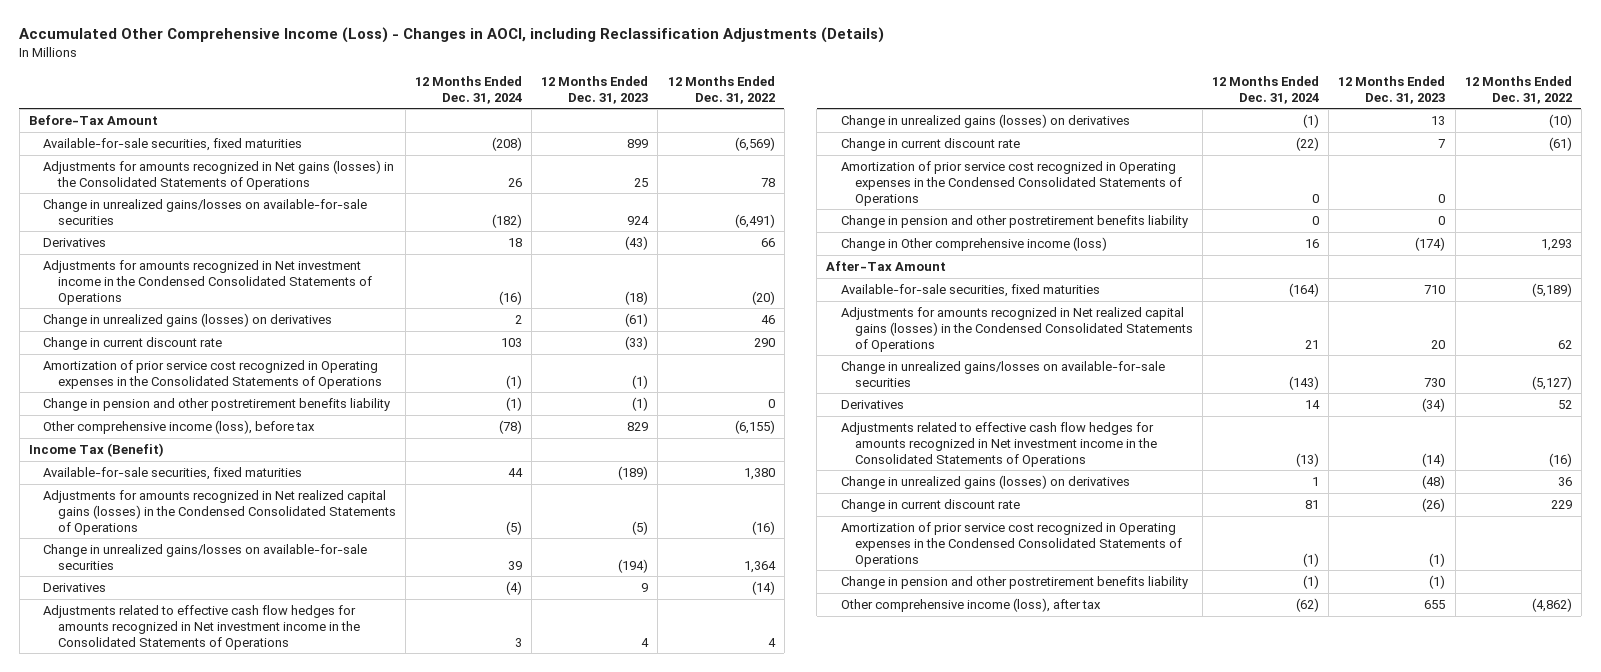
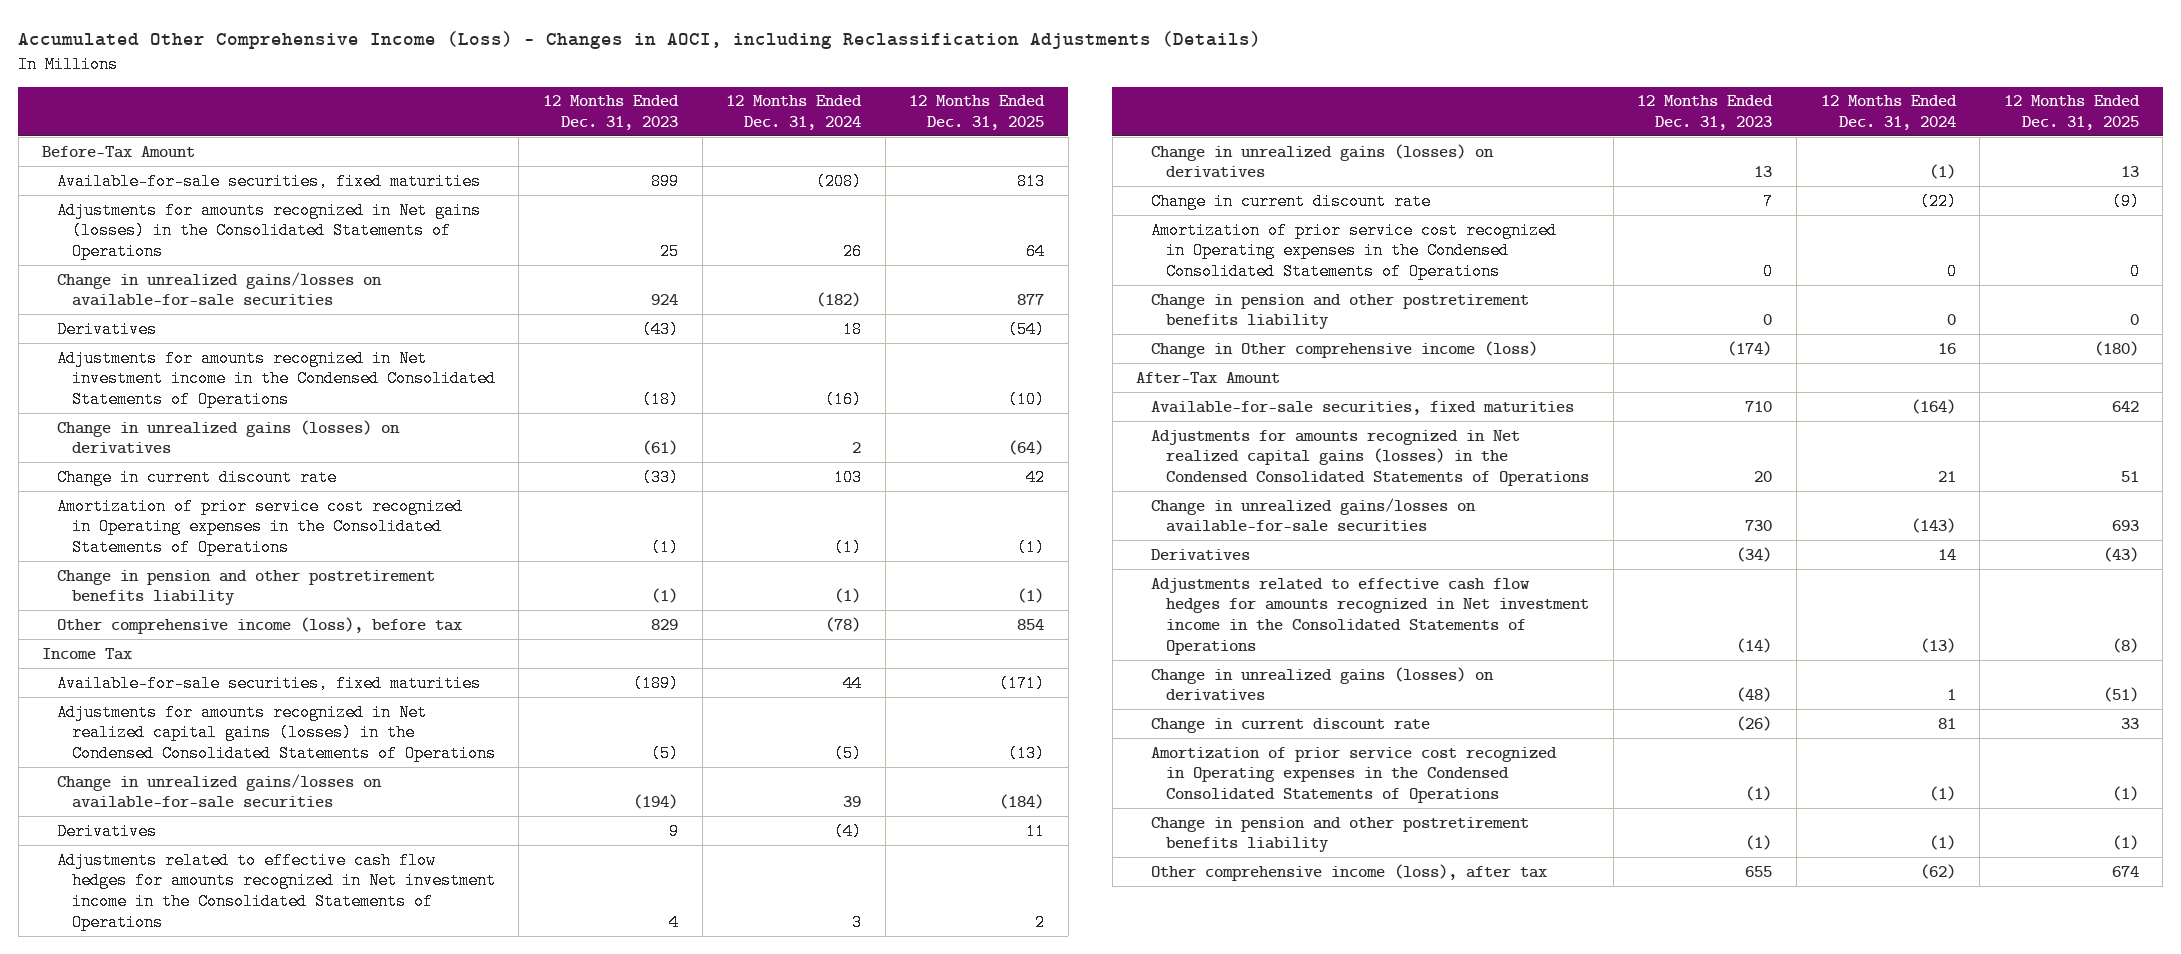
[667,75,775,104] 12 Months Ended Dec. 31, 2022 -> none
none -> [909,95,1046,130] 12 Months Ended Dec. 31, 2025
[29,442,165,457] Income Tax (Benefit) -> [42,647,133,660] Income Tax

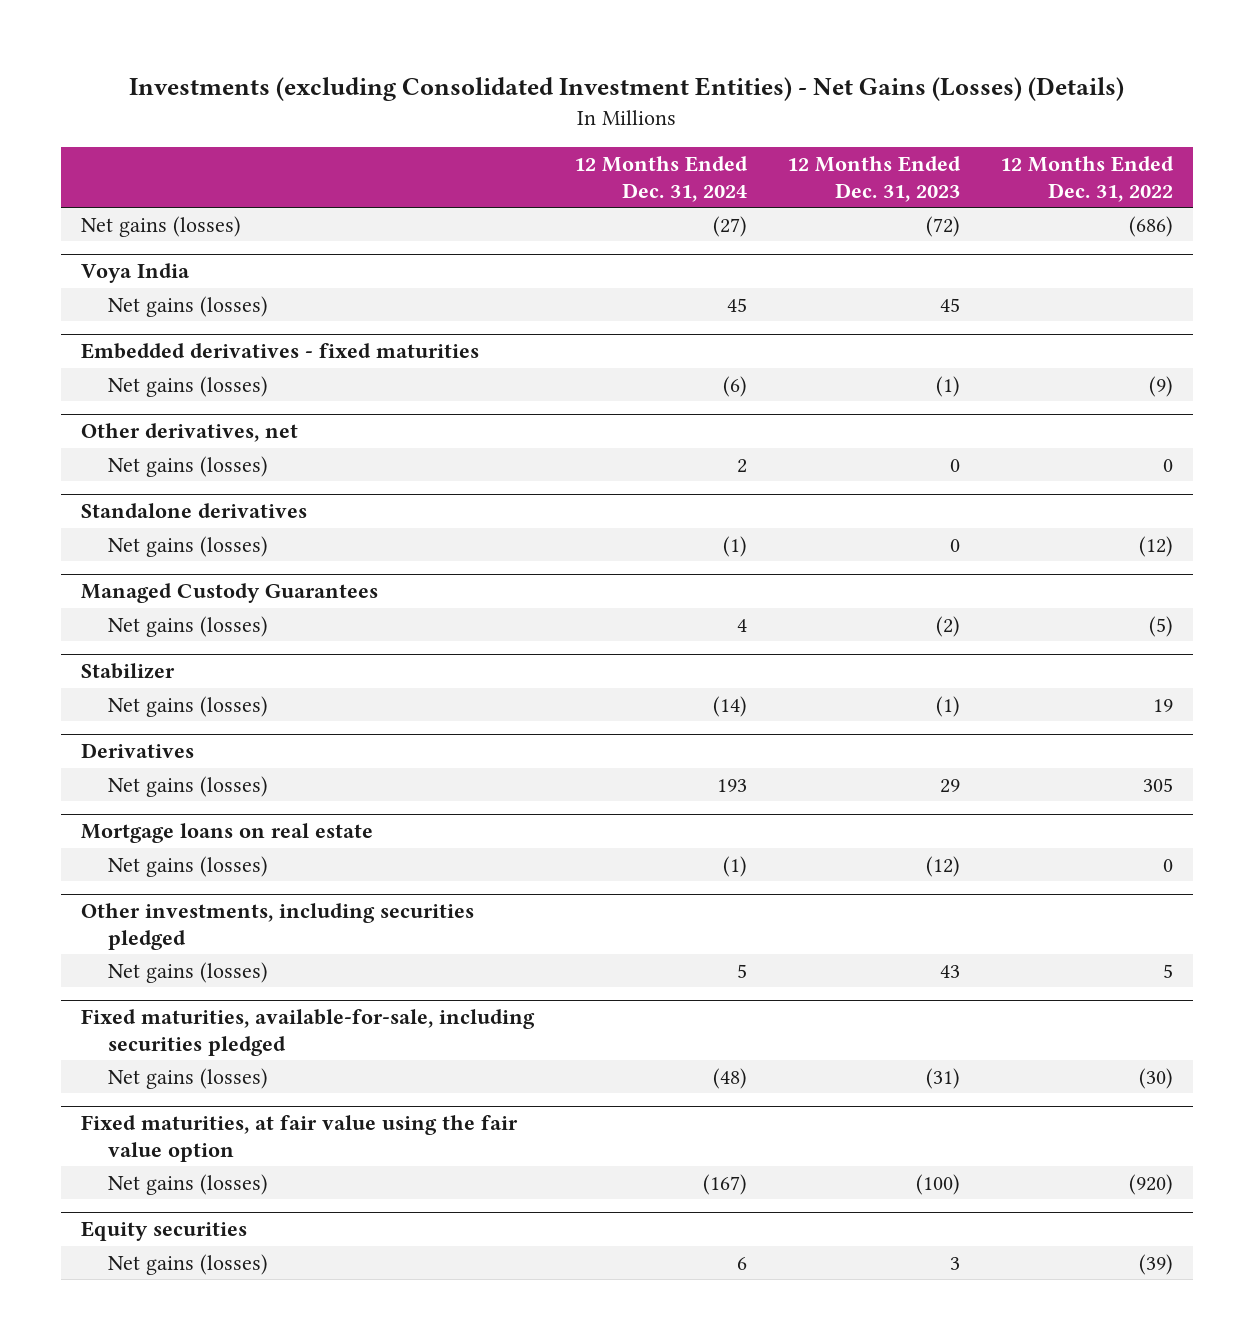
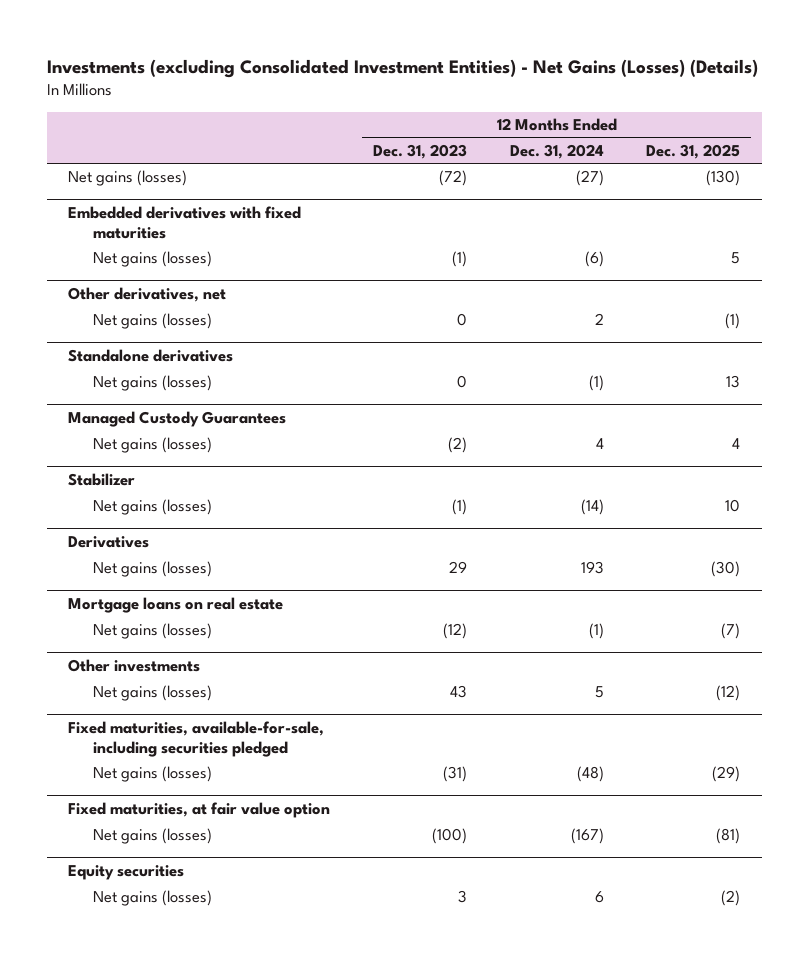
[999,156,1174,202] 12 Months Ended Dec. 31, 2022 -> none
none -> [646,143,741,159] Dec. 31, 2025
[80,263,190,284] Voya India -> none
[108,295,269,317] Net gains (losses) -> none
[80,343,479,360] Embedded derivatives - fixed maturities -> [68,206,302,240] Embedded derivatives with fixed maturities
[80,903,474,950] Other investments, including securities pledged -> [68,659,201,673] Other investments
[80,1115,518,1162] Fixed maturities, at fair value using the fair value option -> [68,802,331,819] Fixed maturities, at fair value option

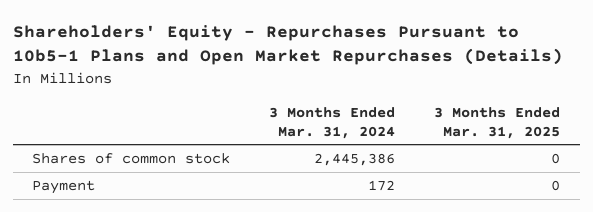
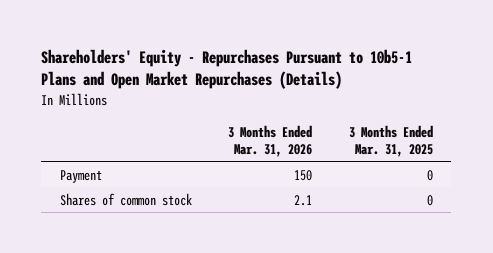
[269,106,396,139] 3 Months Ended Mar. 31, 2024 -> none
none -> [228,124,313,157] 3 Months Ended Mar. 31, 2026
[32,153,231,165] Shares of common stock -> [59,192,192,206] Shares of common stock

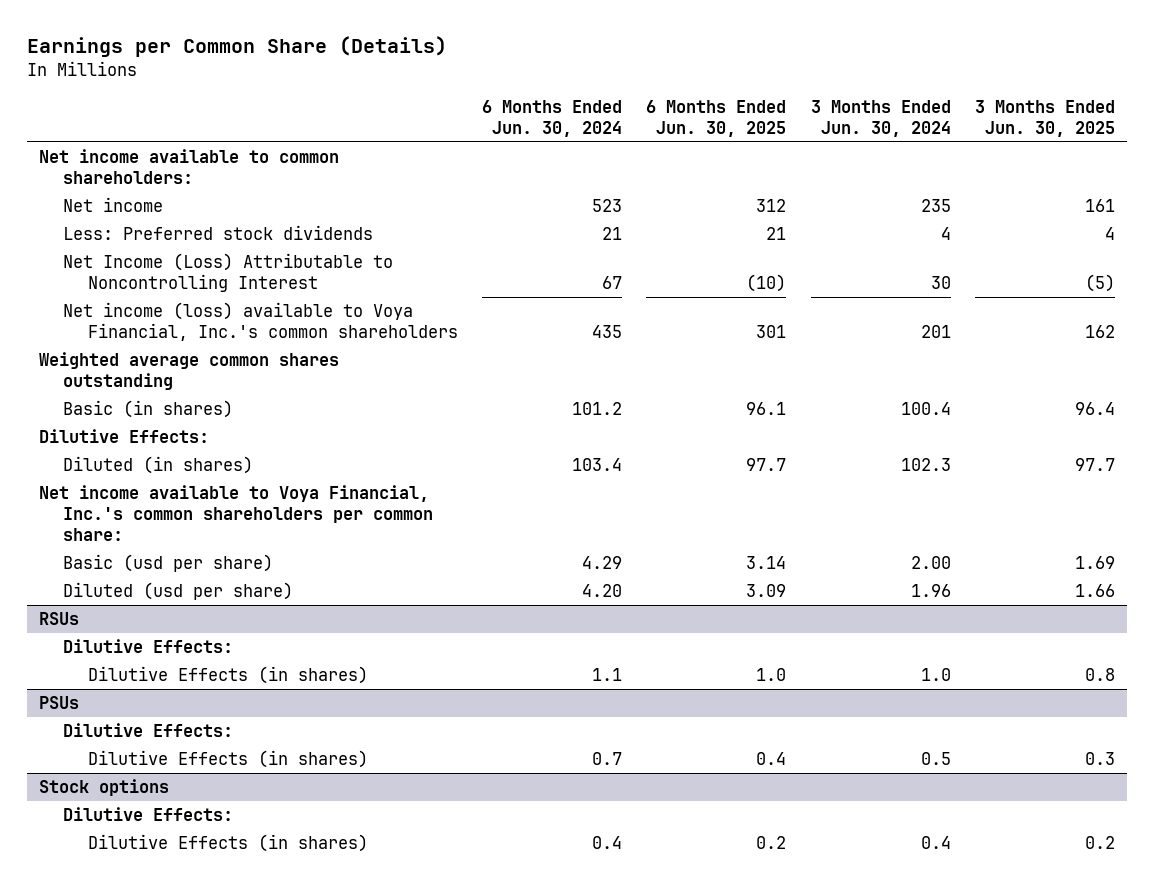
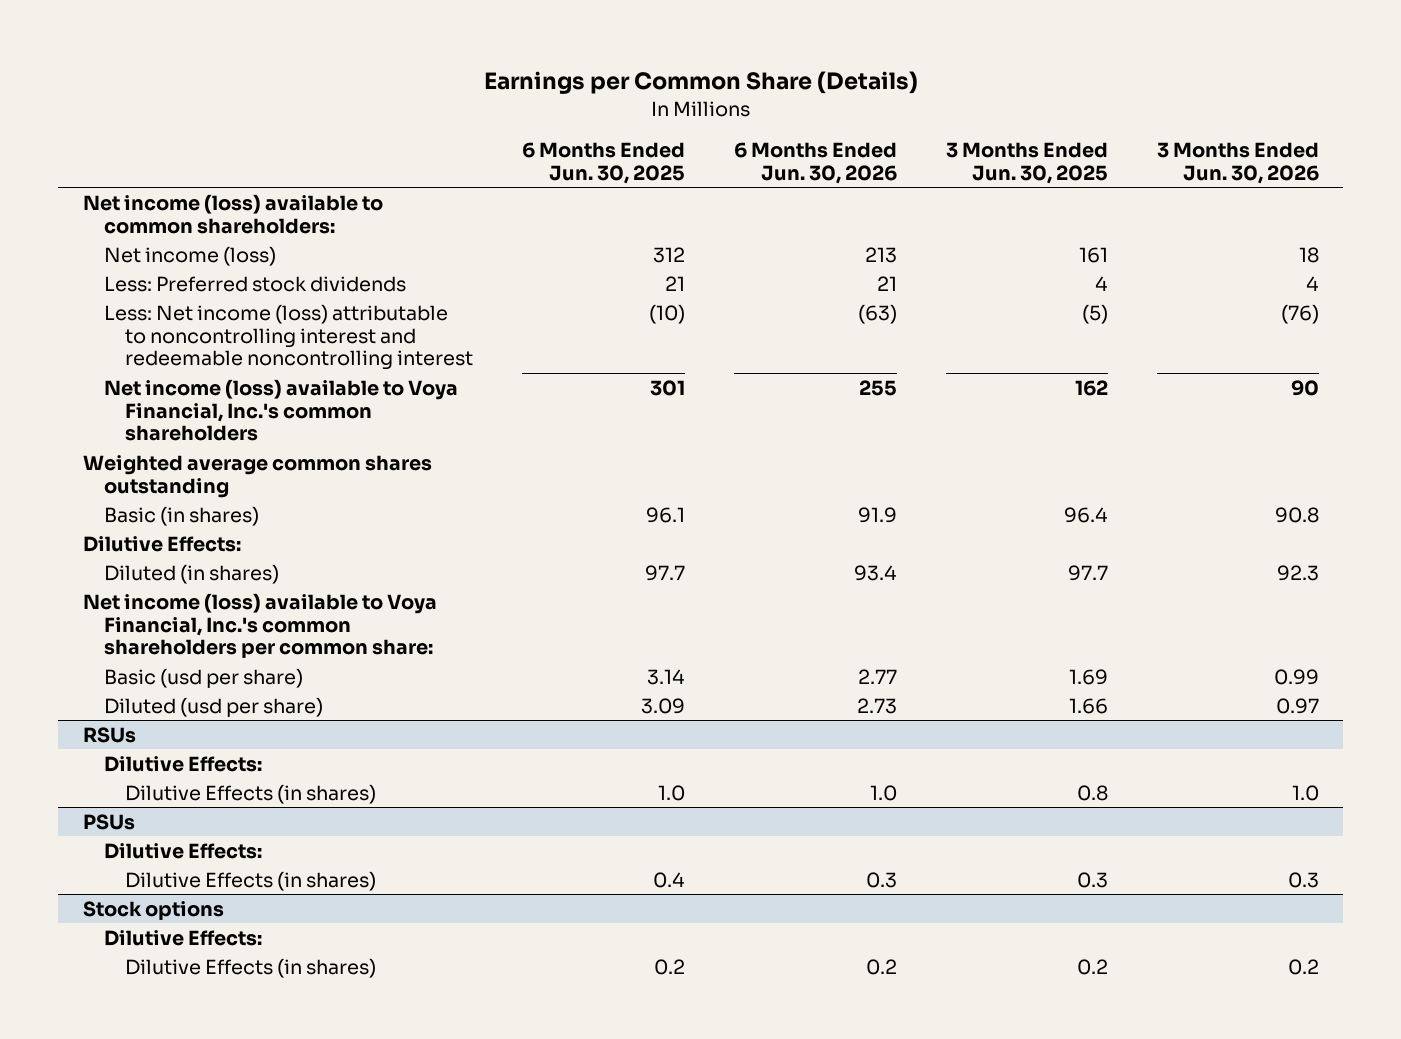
[482,100,623,138] 6 Months Ended Jun. 30, 2024 -> none
[810,100,951,138] 3 Months Ended Jun. 30, 2024 -> none
none -> [733,142,897,184] 6 Months Ended Jun. 30, 2026
none -> [1156,142,1319,184] 3 Months Ended Jun. 30, 2026
[38,149,339,185] Net income available to common shareholders: -> [82,193,383,234] Net income (loss) available to common shareholders:
[63,197,164,213] Net income -> [103,245,276,266] Net income (loss)
[63,253,394,293] Net Income (Loss) Attributable to Noncontrolling Interest -> [103,303,474,371] Less: Net income (loss) attributable to noncontrolling interest and redeemable noncontrolling interest
[38,485,434,542] Net income available to Voya Financial, Inc.'s common shareholders per common share: -> [82,592,437,659] Net income (loss) available to Voya Financial, Inc.'s common shareholders per common share:

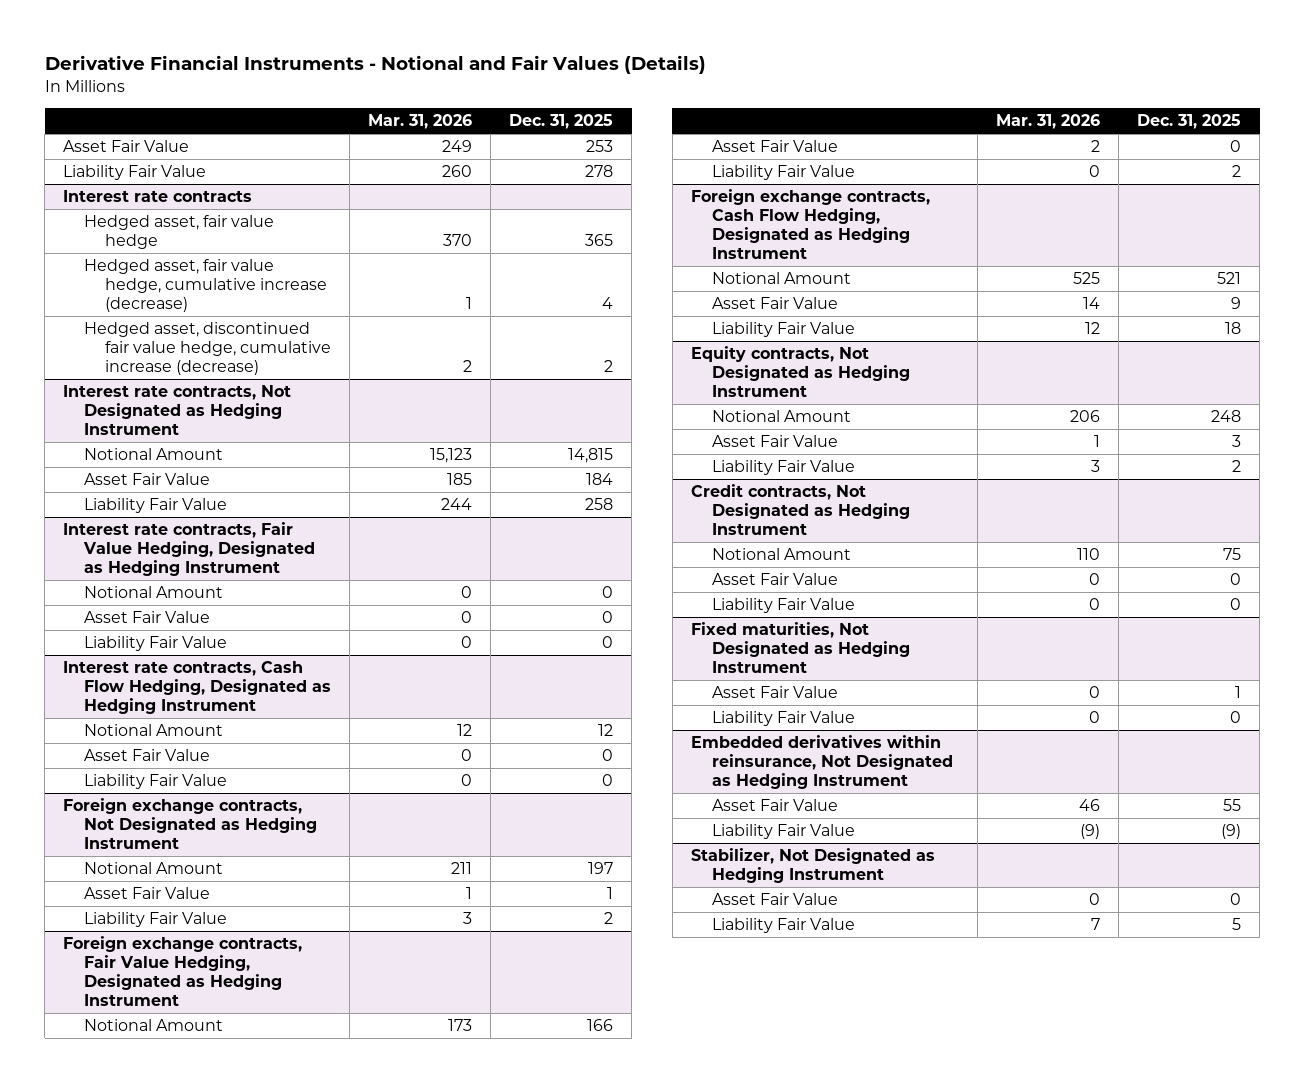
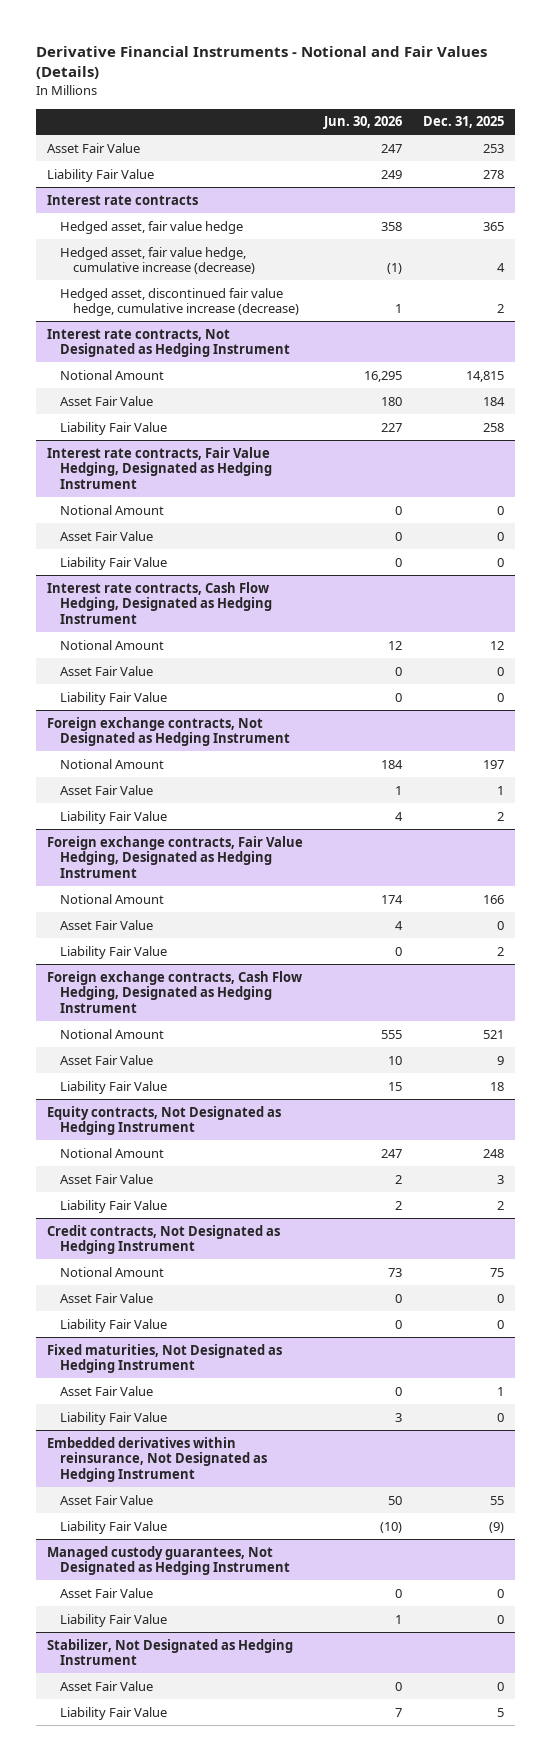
[368,114,473,130] Mar. 31, 2026 -> none
none -> [323,116,403,130] Jun. 30, 2026
none -> [46,1545,290,1576] Managed custody guarantees, Not Designated as Hedging Instrument
none -> [59,1587,153,1598] Asset Fair Value
none -> [59,1613,167,1627] Liability Fair Value

